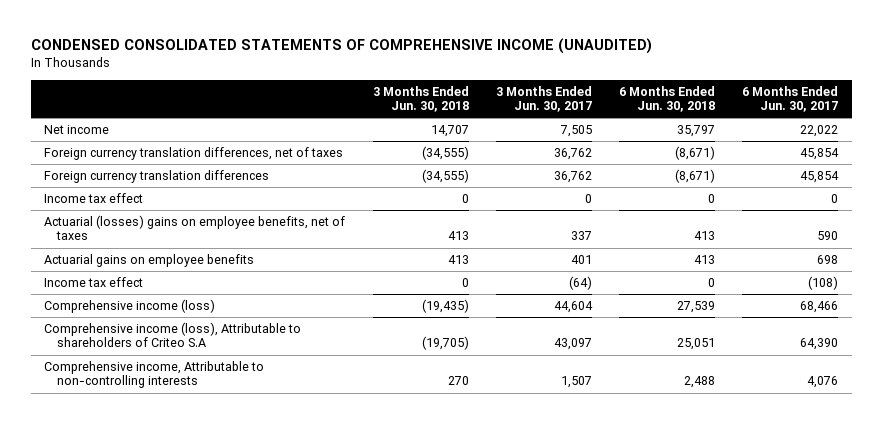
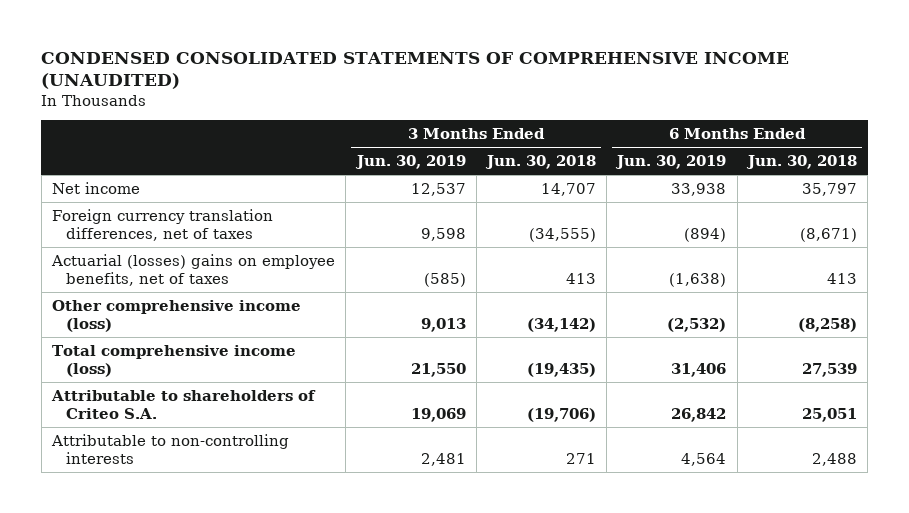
[495,85,592,113] 3 Months Ended Jun. 30, 2017 -> none
[742,85,839,113] 6 Months Ended Jun. 30, 2017 -> none
none -> [354,155,466,170] Jun. 30, 2019
none -> [615,155,727,170] Jun. 30, 2019
[44,170,270,184] Foreign currency translation differences -> none
[44,193,144,204] Income tax effect -> none
[44,254,255,268] Actuarial gains on employee benefits -> none
[44,277,144,288] Income tax effect -> none
none -> [52,299,302,333] Other comprehensive income (loss)
[44,299,216,314] Comprehensive income (loss) -> [52,344,297,378] Total comprehensive income (loss)
[44,322,302,348] Comprehensive income (loss), Attributable to shareholders of Criteo S.A -> [51,389,317,420] Attributable to shareholders of Criteo S.A.
[421,336,469,351] (19,705) -> [526,408,596,423] (19,706)
[44,361,265,389] Comprehensive income, Attributable to non-controlling interests -> [51,433,290,465] Attributable to non-controlling interests
[447,376,469,386] 270 -> [565,453,596,465] 271

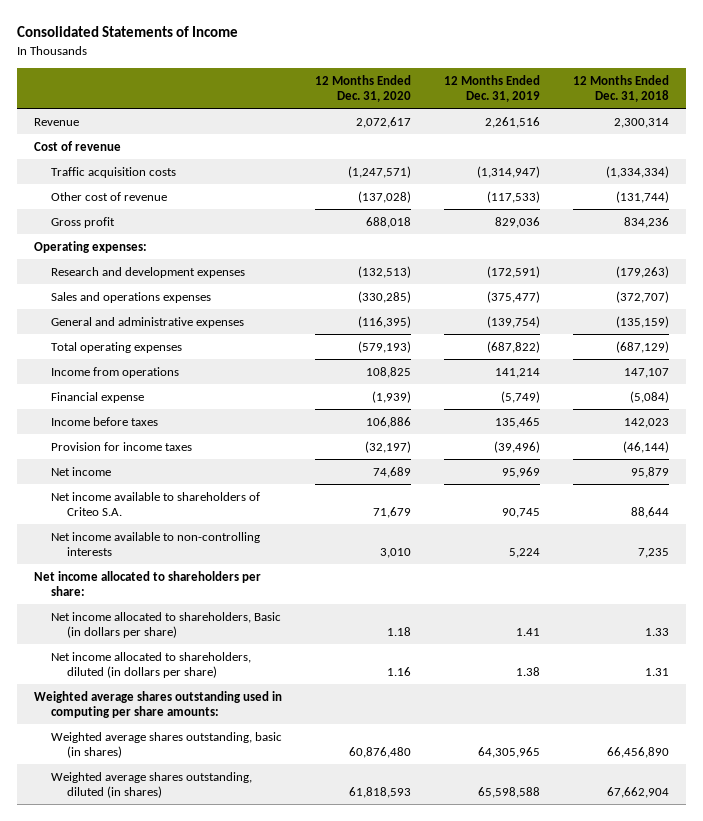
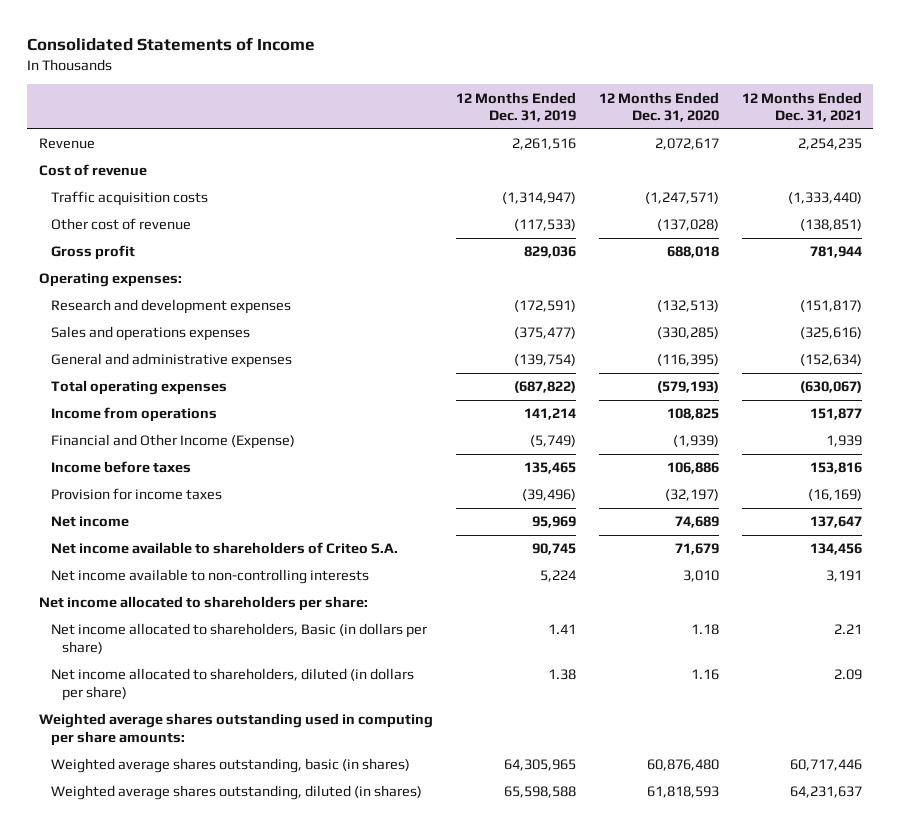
[573,74,670,103] 12 Months Ended Dec. 31, 2018 -> none
none -> [741,91,862,123] 12 Months Ended Dec. 31, 2021
[50,391,144,403] Financial expense -> [50,434,295,450] Financial and Other Income (Expense)

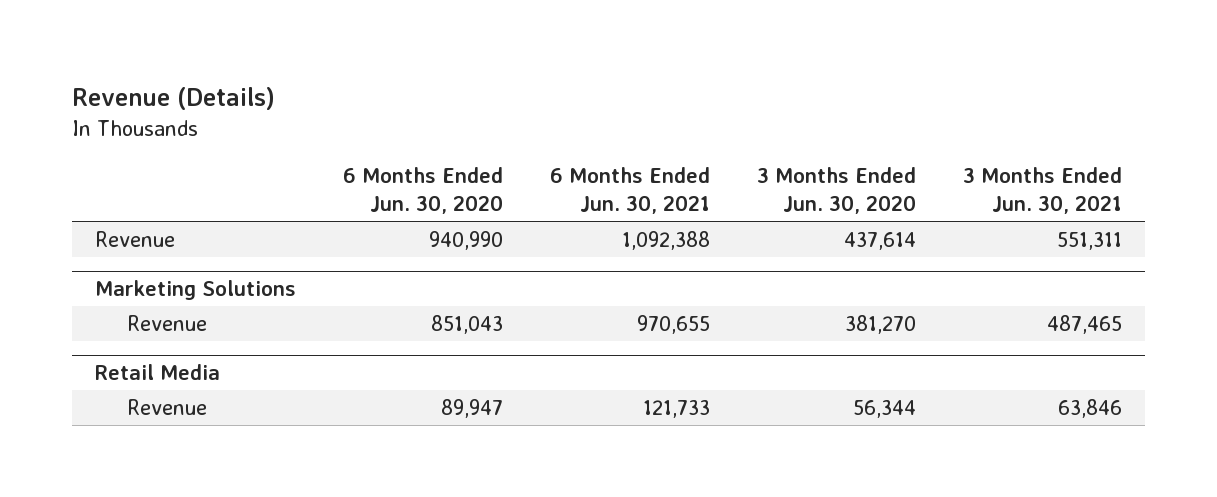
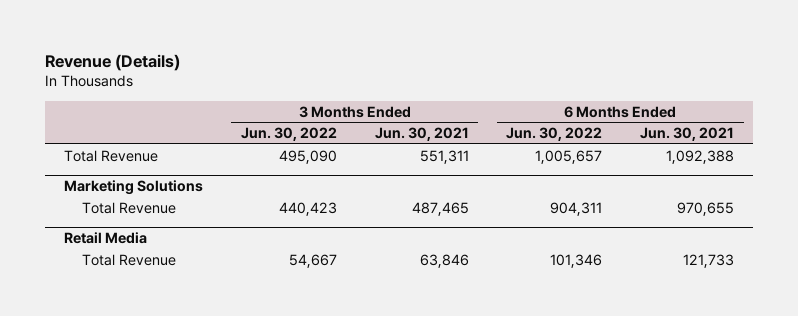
[343,166,504,215] 6 Months Ended Jun. 30, 2020 -> none
[756,166,916,215] 3 Months Ended Jun. 30, 2020 -> none
none -> [240,127,337,142] Jun. 30, 2022
none -> [506,127,603,142] Jun. 30, 2022
[95,230,176,247] Revenue -> [63,149,158,162] Total Revenue
[126,314,207,331] Revenue -> [82,201,177,214] Total Revenue
[126,398,207,415] Revenue -> [82,253,177,266] Total Revenue

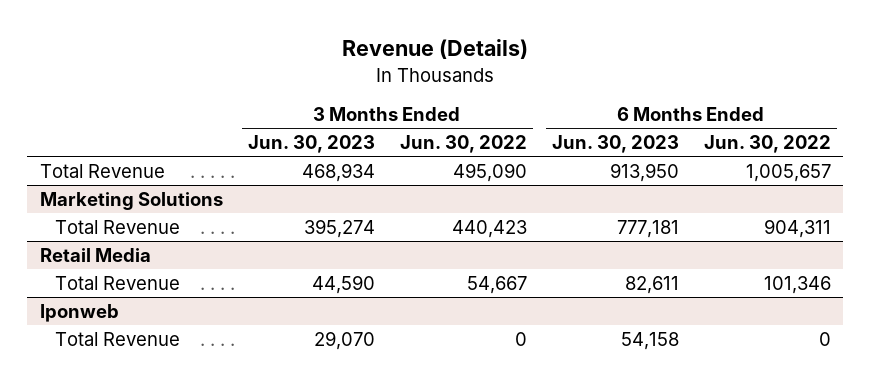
[374,127,469,142] Jun. 30, 2021 -> none
[640,127,735,142] Jun. 30, 2021 -> none
none -> [247,135,375,154] Jun. 30, 2023
none -> [551,135,679,154] Jun. 30, 2023
none -> [39,303,119,322] Iponweb
none -> [55,331,181,346] Total Revenue

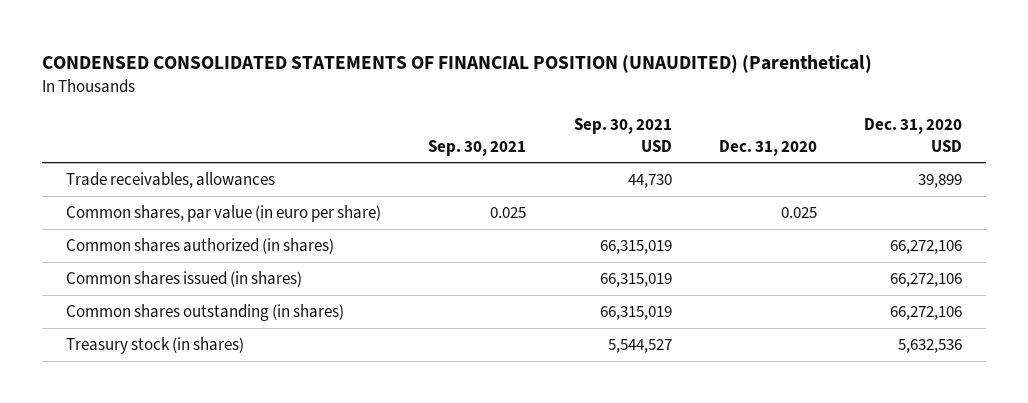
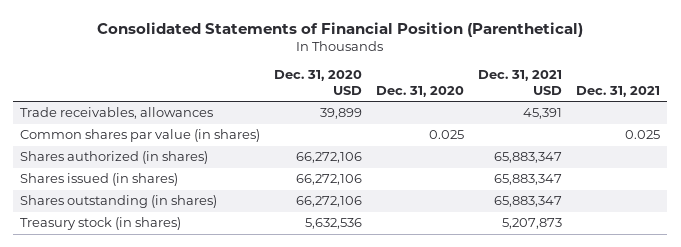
[42,54,873,73] CONDENSED CONSOLIDATED STATEMENTS OF FINANCIAL POSITION (UNAUDITED) (Parenthetical) -> [97,21,584,37] Consolidated Statements of Financial Position (Parenthetical)
[428,139,527,156] Sep. 30, 2021 -> none
[573,118,672,152] Sep. 30, 2021 USD -> none
none -> [478,70,563,95] Dec. 31, 2021 USD
none -> [576,85,661,97] Dec. 31, 2021
[65,204,381,222] Common shares, par value (in euro per share) -> [20,129,261,143] Common shares par value (in shares)
[65,237,334,254] Common shares authorized (in shares) -> [20,151,209,165] Shares authorized (in shares)
[65,270,302,287] Common shares issued (in shares) -> [20,173,179,187] Shares issued (in shares)
[65,303,344,321] Common shares outstanding (in shares) -> [20,195,218,209] Shares outstanding (in shares)

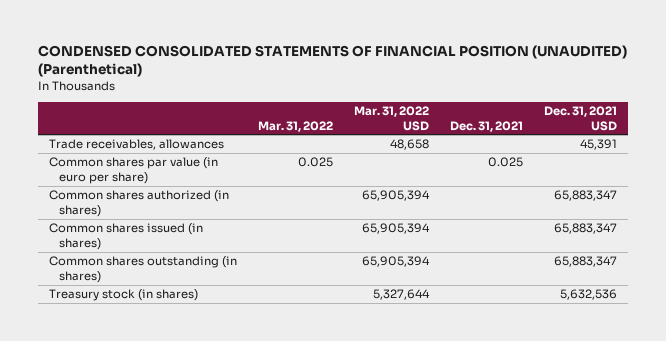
[97,21,584,37] Consolidated Statements of Financial Position (Parenthetical) -> [38,45,628,78] CONDENSED CONSOLIDATED STATEMENTS OF FINANCIAL POSITION (UNAUDITED) (Parenthetical)
[274,70,363,95] Dec. 31, 2020 USD -> none
[376,85,465,97] Dec. 31, 2020 -> none
none -> [258,120,334,132] Mar. 31, 2022
none -> [354,105,430,131] Mar. 31, 2022 USD
[20,129,261,143] Common shares par value (in shares) -> [48,157,218,184] Common shares par value (in euro per share)
[20,151,209,165] Shares authorized (in shares) -> [48,190,229,217] Common shares authorized (in shares)
[20,173,179,187] Shares issued (in shares) -> [48,223,203,250] Common shares issued (in shares)
[20,195,218,209] Shares outstanding (in shares) -> [48,256,237,283] Common shares outstanding (in shares)
[502,218,563,230] 5,207,873 -> [560,289,618,301] 5,632,536

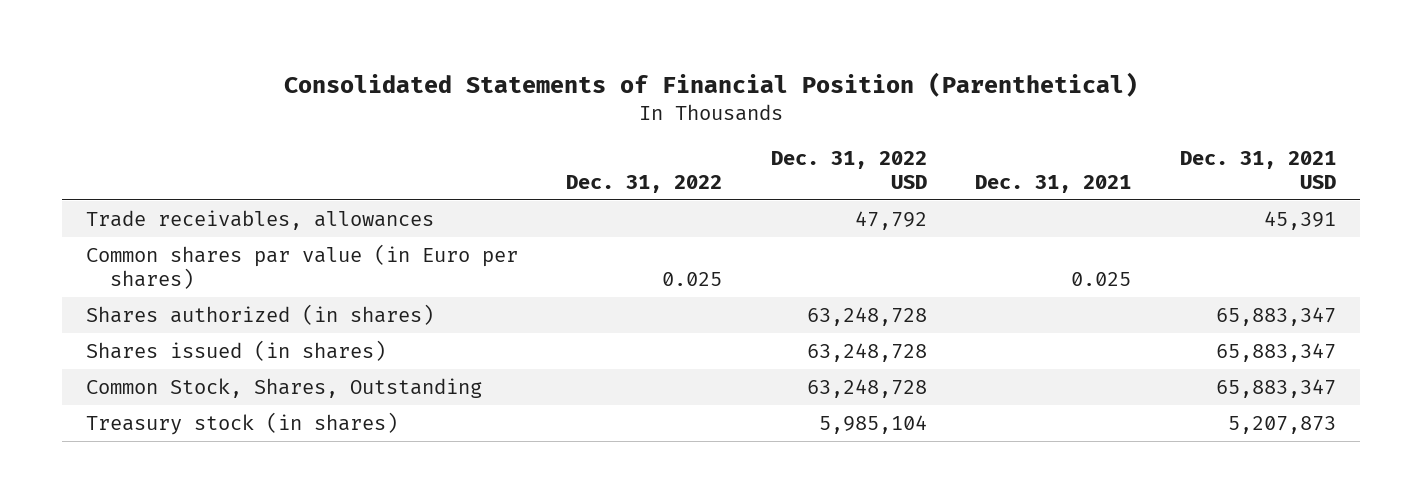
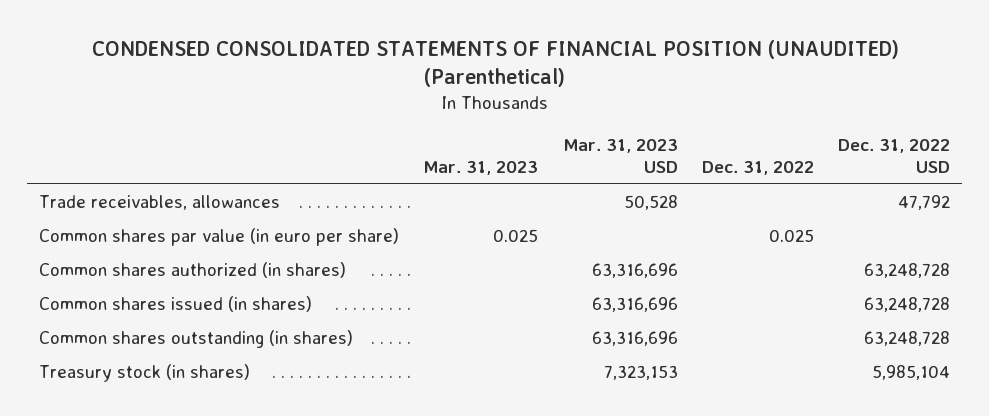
[283,71,1138,97] Consolidated Statements of Financial Position (Parenthetical) -> [91,39,899,88] CONDENSED CONSOLIDATED STATEMENTS OF FINANCIAL POSITION (UNAUDITED) (Parenthetical)
[975,175,1132,194] Dec. 31, 2021 -> none
[1179,151,1336,190] Dec. 31, 2021 USD -> none
none -> [423,160,539,175] Mar. 31, 2023
none -> [562,138,678,173] Mar. 31, 2023 USD
[85,243,518,289] Common shares par value (in Euro per shares) -> [39,228,400,247] Common shares par value (in euro per share)
[85,303,434,325] Shares authorized (in shares) -> [39,262,347,279] Common shares authorized (in shares)
[85,339,386,361] Shares issued (in shares) -> [39,296,313,313] Common shares issued (in shares)
[85,377,482,398] Common Stock, Shares, Outstanding -> [39,330,354,349] Common shares outstanding (in shares)

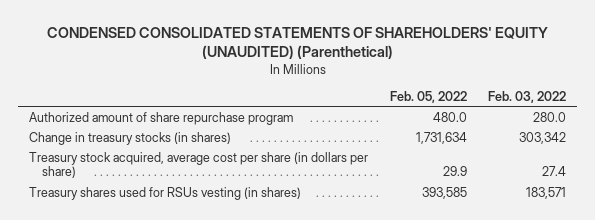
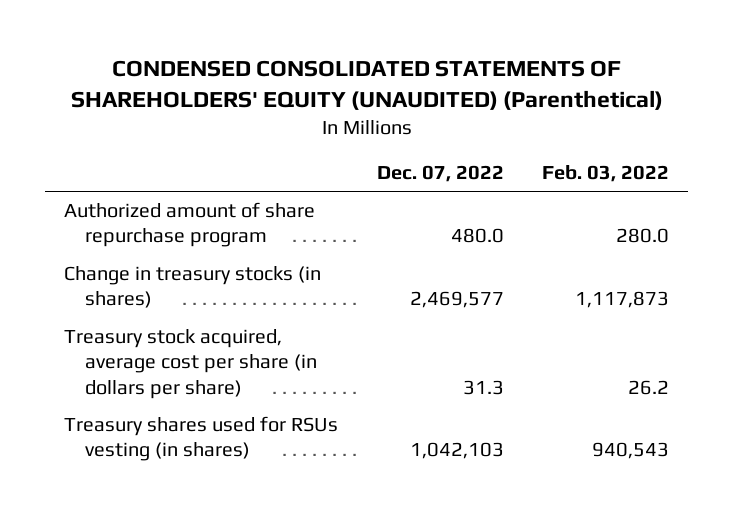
[389,90,467,103] Feb. 05, 2022 -> none
none -> [376,165,504,183] Dec. 07, 2022
[519,131,567,144] 303,342 -> [575,291,670,309] 1,117,873
[542,166,567,177] 27.4 -> [628,379,670,395] 26.2
[526,186,567,199] 183,571 -> [592,442,670,460] 940,543

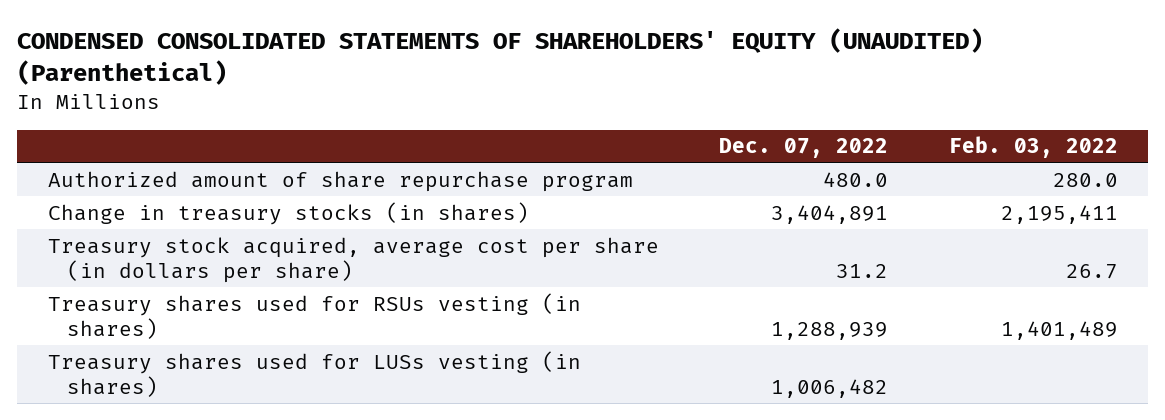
[409,291,504,309] 2,469,577 -> [771,204,889,224] 3,404,891
[575,291,670,309] 1,117,873 -> [1000,204,1118,224] 2,195,411
[462,379,504,395] 31.3 -> [836,264,889,279] 31.2
[628,379,670,395] 26.2 -> [1065,264,1118,280] 26.7
[409,442,504,460] 1,042,103 -> [771,322,889,341] 1,288,939
[592,442,670,460] 940,543 -> [1000,321,1118,341] 1,401,489
none -> [47,350,581,398] Treasury shares used for LUSs vesting (in shares)

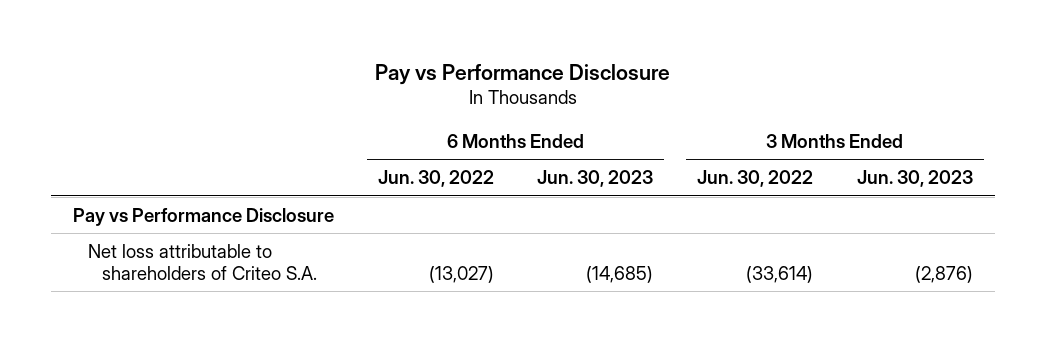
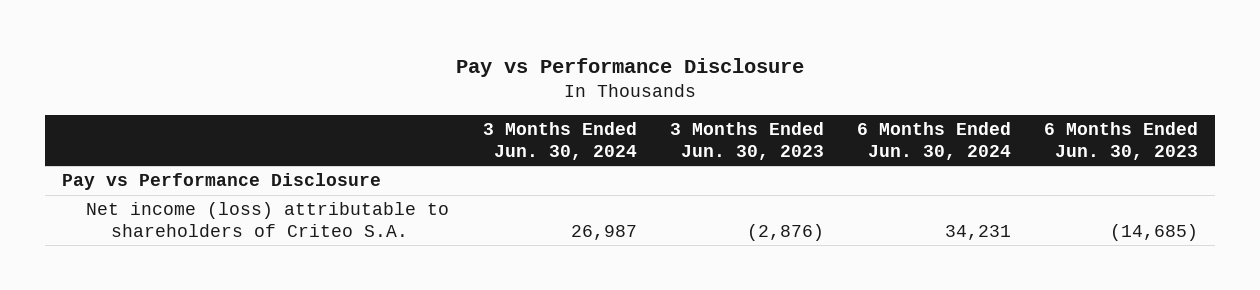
[377,170,494,188] Jun. 30, 2022 -> none
[697,170,814,188] Jun. 30, 2022 -> none
none -> [482,122,637,160] 3 Months Ended Jun. 30, 2024
none -> [857,122,1012,160] 6 Months Ended Jun. 30, 2024
[87,243,318,280] Net loss attributable to shareholders of Criteo S.A. -> [86,202,450,237] Net income (loss) attributable to shareholders of Criteo S.A.

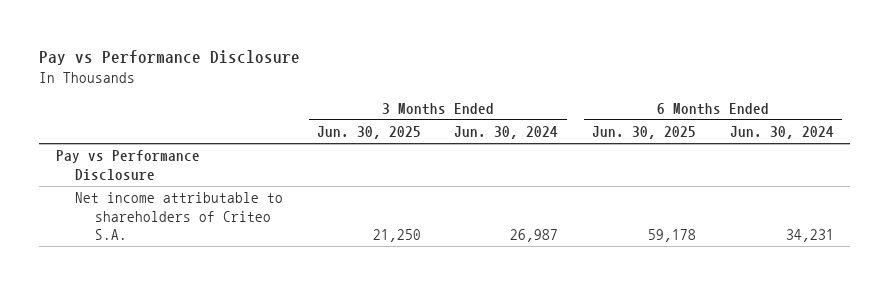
[669,122,824,160] 3 Months Ended Jun. 30, 2023 -> none
[1044,122,1199,160] 6 Months Ended Jun. 30, 2023 -> none
none -> [316,126,421,140] Jun. 30, 2025
none -> [591,126,696,140] Jun. 30, 2025
[86,202,450,237] Net income (loss) attributable to shareholders of Criteo S.A. -> [75,192,284,240] Net income attributable to shareholders of Criteo S.A.

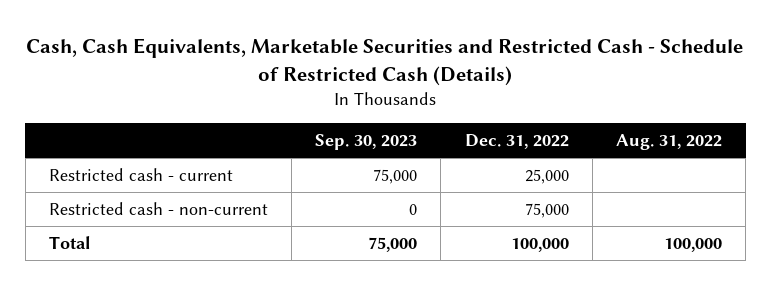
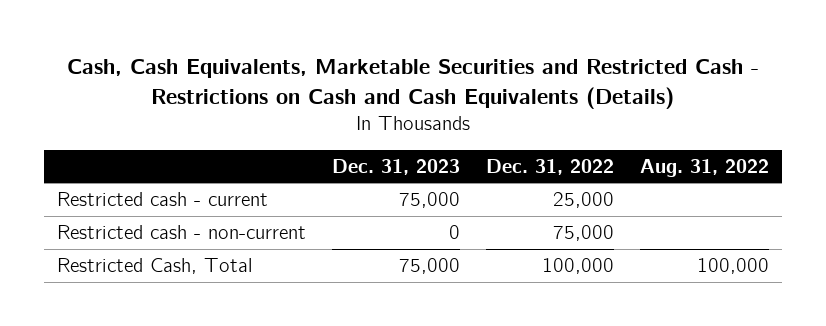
[26,38,744,86] Cash, Cash Equivalents, Marketable Securities and Restricted Cash - Schedule of Restricted Cash (Details) -> [67,59,760,110] Cash, Cash Equivalents, Marketable Securities and Restricted Cash - Restrictions on Cash and Cash Equivalents (Details)
[315,134,418,151] Sep. 30, 2023 -> none
none -> [332,158,461,175] Dec. 31, 2023
[48,235,90,249] Total -> [57,258,254,275] Restricted Cash, Total

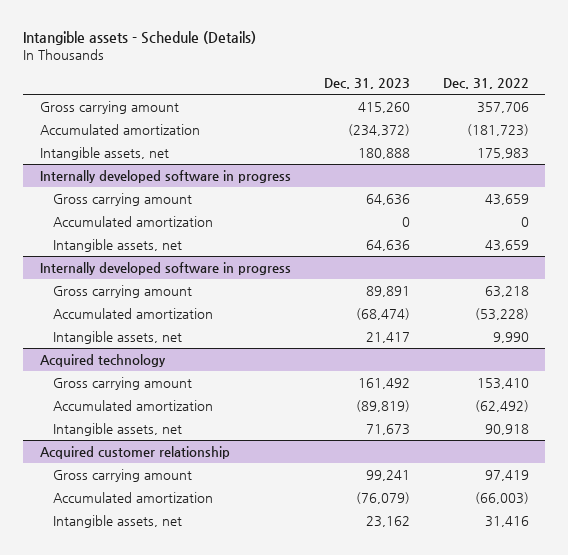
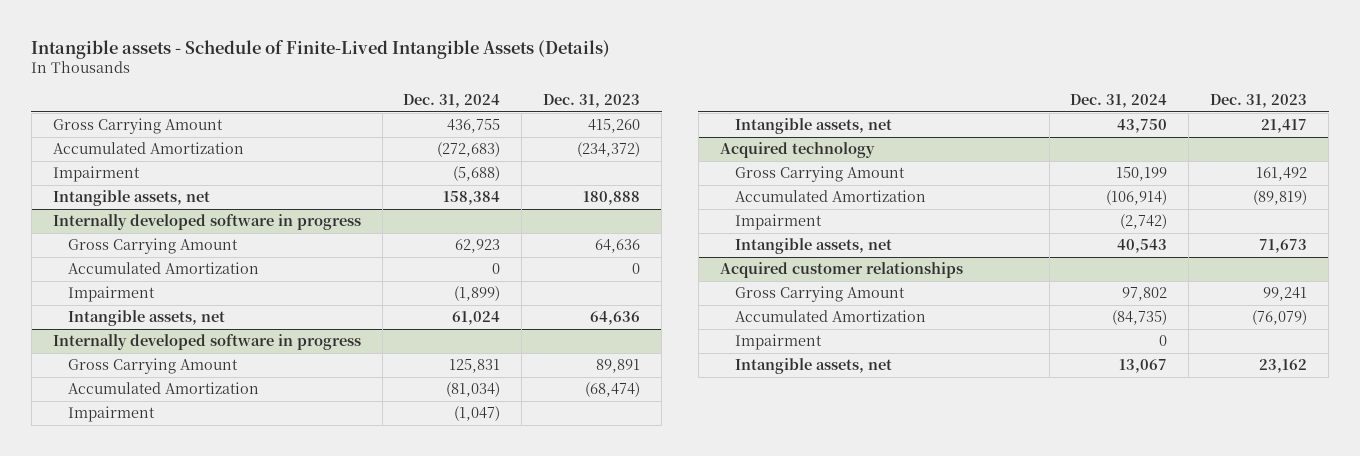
[23,31,257,46] Intangible assets - Schedule (Details) -> [31,39,611,59] Intangible assets - Schedule of Finite-Lived Intangible Assets (Details)
[442,78,529,90] Dec. 31, 2022 -> none
none -> [403,94,501,109] Dec. 31, 2024
[39,100,179,114] Gross carrying amount -> [52,118,223,135] Gross Carrying Amount
[39,123,200,135] Accumulated amortization -> [52,142,244,155] Accumulated Amortization
none -> [52,166,140,183] Impairment
[52,192,192,206] Gross carrying amount -> [67,238,238,255] Gross Carrying Amount
[52,215,213,227] Accumulated amortization -> [67,262,259,275] Accumulated Amortization
none -> [67,286,155,303] Impairment
[52,284,192,298] Gross carrying amount -> [67,358,238,375] Gross Carrying Amount
[52,307,213,319] Accumulated amortization -> [67,382,259,395] Accumulated Amortization
none -> [67,406,155,423] Impairment
[52,376,192,390] Gross carrying amount -> [734,166,905,183] Gross Carrying Amount
[52,399,213,411] Accumulated amortization -> [734,190,926,203] Accumulated Amortization
none -> [734,214,822,231] Impairment
[39,445,230,459] Acquired customer relationship -> [719,262,963,279] Acquired customer relationships
[52,468,192,482] Gross carrying amount -> [734,286,905,303] Gross Carrying Amount
[52,491,213,503] Accumulated amortization -> [734,310,926,323] Accumulated Amortization
none -> [734,334,822,351] Impairment

